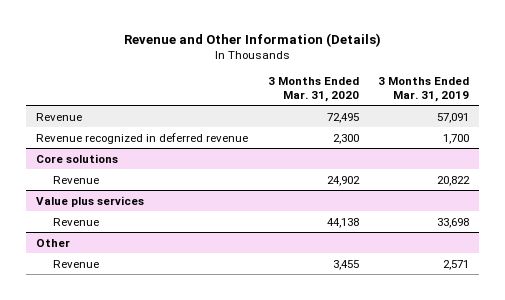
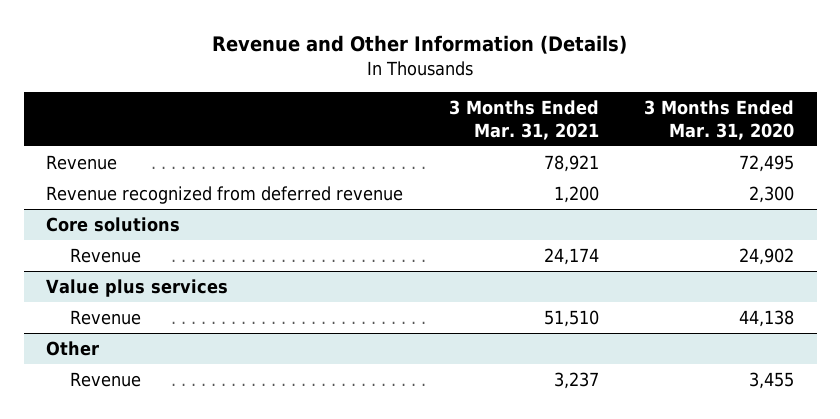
[378,77,470,102] 3 Months Ended Mar. 31, 2019 -> none
none -> [448,100,599,140] 3 Months Ended Mar. 31, 2021
[35,132,248,144] Revenue recognized in deferred revenue -> [46,186,404,205] Revenue recognized from deferred revenue

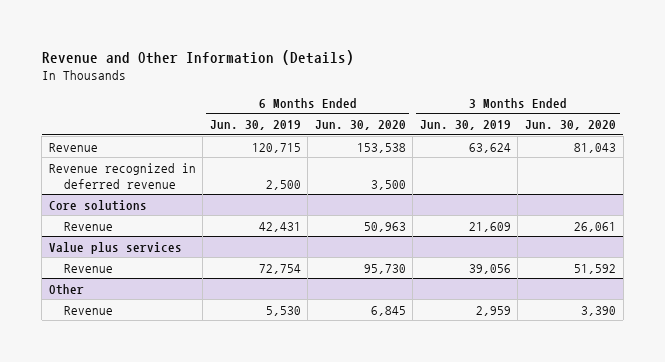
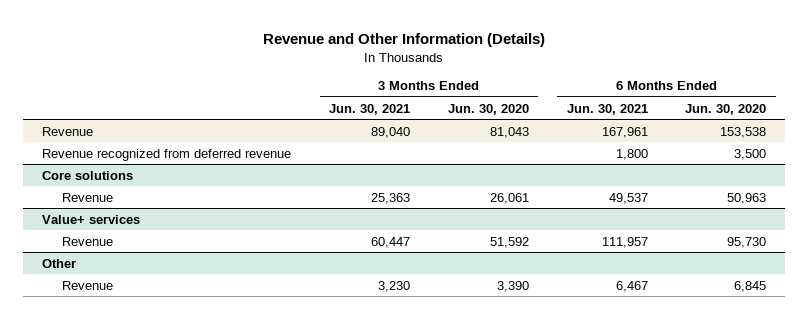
[209,120,301,131] Jun. 30, 2019 -> none
[419,120,511,131] Jun. 30, 2019 -> none
none -> [329,103,411,115] Jun. 30, 2021
none -> [566,103,648,115] Jun. 30, 2021
[48,162,196,189] Revenue recognized in deferred revenue -> [42,148,292,161] Revenue recognized from deferred revenue
[48,241,182,254] Value plus services -> [42,214,141,224] Value+ services

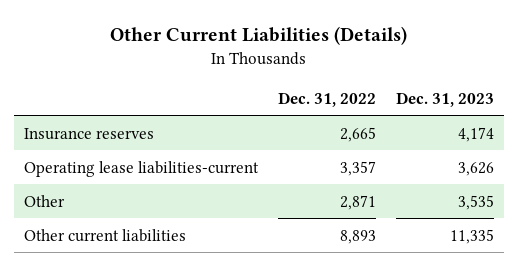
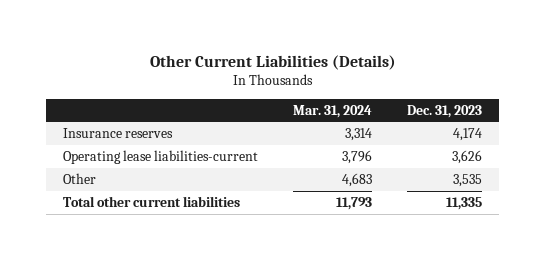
[278,91,377,107] Dec. 31, 2022 -> none
none -> [293,104,373,118] Mar. 31, 2024
[24,228,187,242] Other current liabilities -> [63,195,241,207] Total other current liabilities

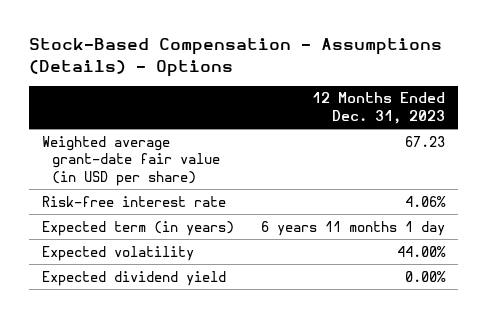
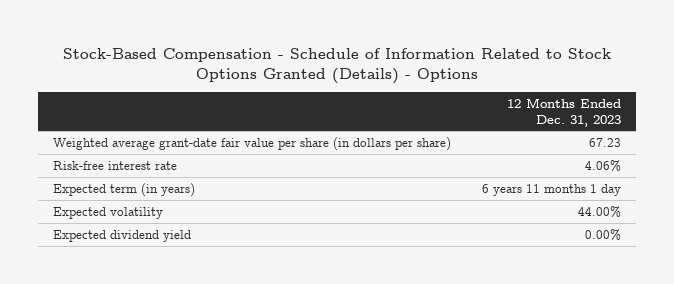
[29,38,443,77] Stock-Based Compensation - Assumptions (Details) - Options -> [63,47,612,85] Stock-Based Compensation - Schedule of Information Related to Stock Options Granted (Details) - Options
[42,135,221,186] Weighted average grant-date fair value (in USD per share) -> [53,136,452,151] Weighted average grant-date fair value per share (in dollars per share)

